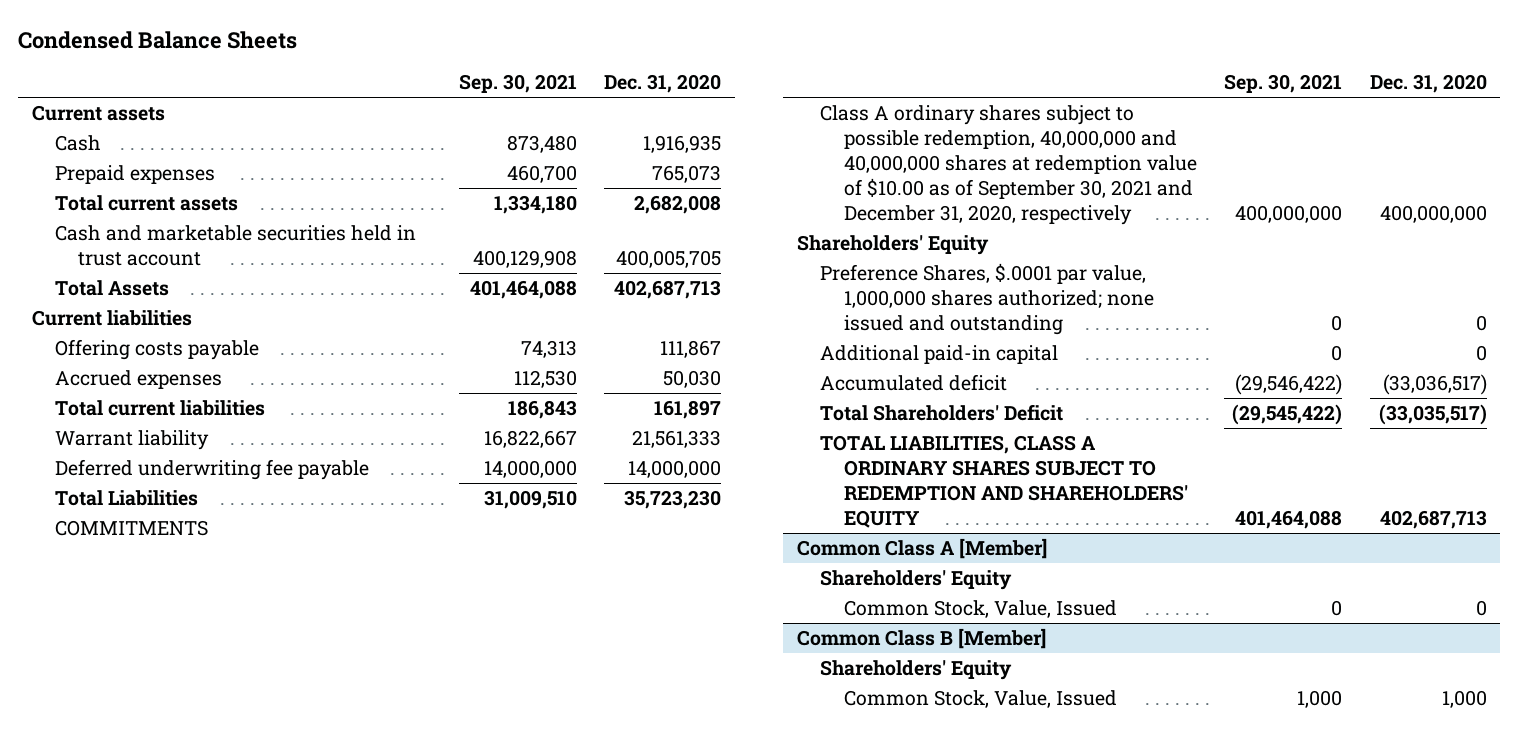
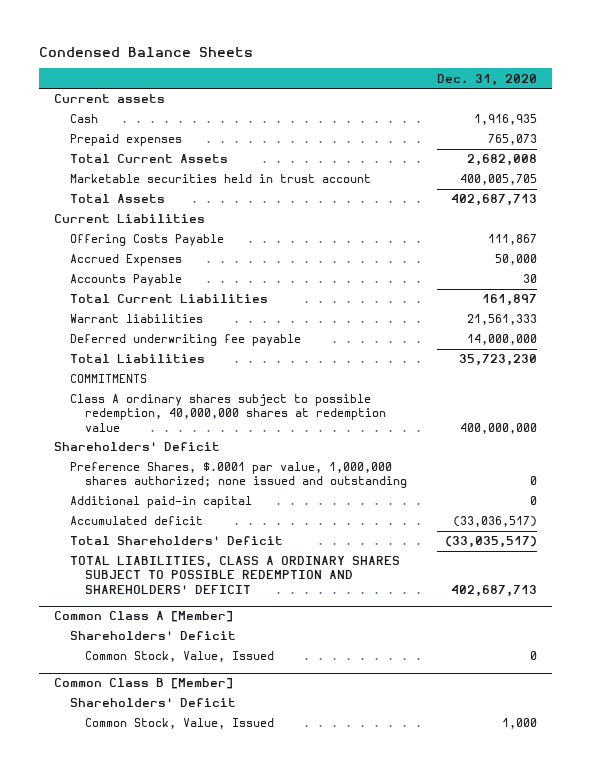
[458,74,577,94] Sep. 30, 2021 -> none
[55,194,239,211] Total current assets -> [69,154,228,164] Total Current Assets
[55,224,417,267] Cash and marketable securities held in trust account -> [69,174,371,184] Marketable securities held in trust account
[31,309,192,326] Current liabilities -> [54,214,206,224] Current Liabilities
[55,338,260,360] Offering costs payable -> [69,234,224,247] Offering Costs Payable
[55,369,223,389] Accrued expenses -> [69,254,182,267] Accrued Expenses
[663,369,722,388] 50,030 -> [494,254,537,266] 50,000
none -> [69,274,182,287] Accounts Payable
[55,399,266,416] Total current liabilities -> [69,294,268,304] Total Current Liabilities
[55,429,210,450] Warrant liability -> [69,314,203,324] Warrant liabilities
[820,104,1197,226] Class A ordinary shares subject to possible redemption, 40,000,000 and 40,000,000 shares at redemption value of $10.00 as of September 30, 2021 and December 31, 2020, respectively -> [69,394,386,432] Class A ordinary shares subject to possible redemption, 40,000,000 shares at redemption value
[797,234,990,255] Shareholders' Equity -> [54,442,221,452] Shareholders' Deficit
[820,434,1188,529] TOTAL LIABILITIES, CLASS A ORDINARY SHARES SUBJECT TO REDEMPTION AND SHAREHOLDERS' EQUITY -> [69,556,400,594] TOTAL LIABILITIES, CLASS A ORDINARY SHARES SUBJECT TO POSSIBLE REDEMPTION AND SHAREHOLDERS' DEFICIT
[820,569,1013,590] Shareholders' Equity -> [69,631,236,641] Shareholders' Deficit
[820,659,1013,680] Shareholders' Equity -> [69,698,236,708] Shareholders' Deficit

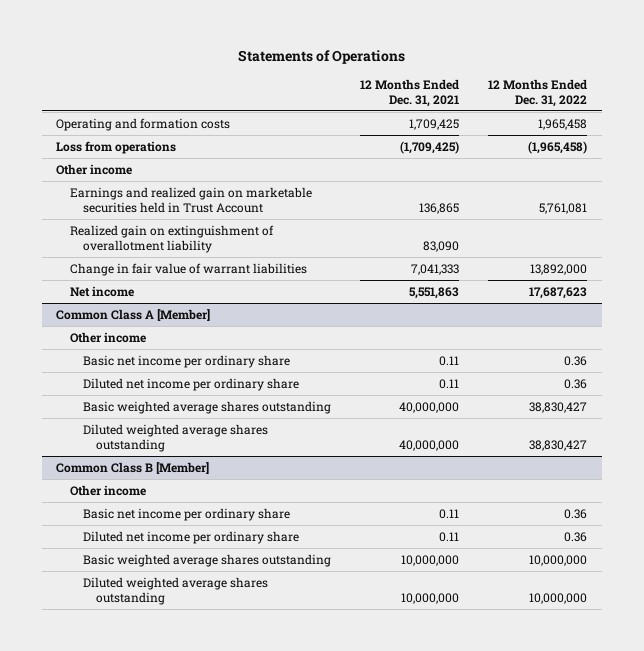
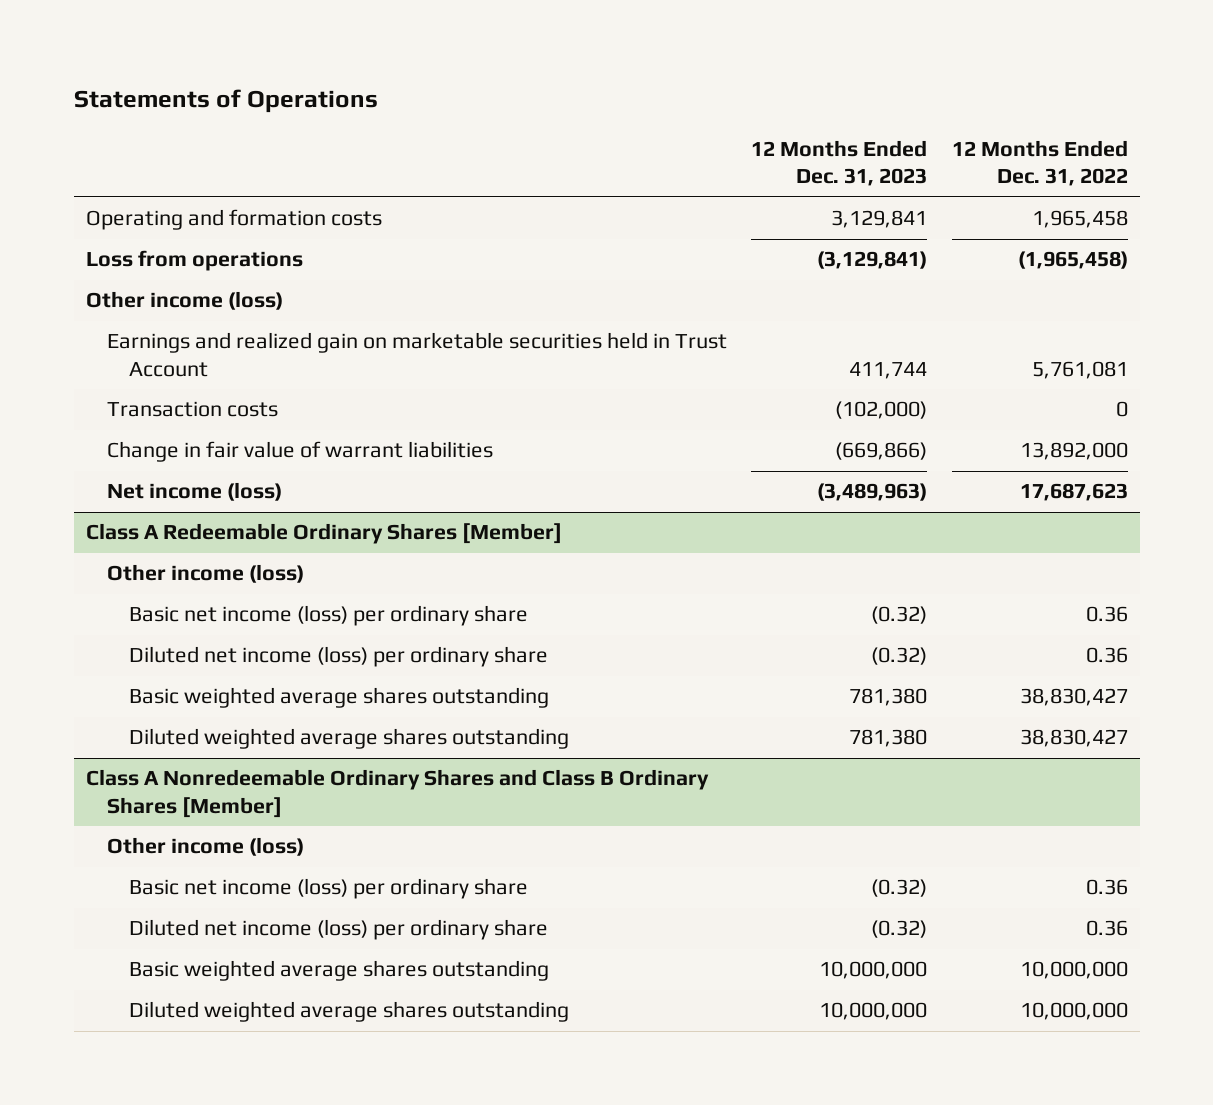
[359,78,459,107] 12 Months Ended Dec. 31, 2021 -> none
none -> [751,139,928,187] 12 Months Ended Dec. 31, 2023
[56,163,133,175] Other income -> [85,291,283,311] Other income (loss)
[69,224,274,253] Realized gain on extinguishment of overallotment liability -> none
none -> [107,401,279,418] Transaction costs
[56,308,211,321] Common Class A [Member] -> none
[69,285,134,297] Net income -> [107,482,283,502] Net income (loss)
none -> [85,523,562,545] Class A Redeemable Ordinary Shares [Member]
[69,331,146,343] Other income -> [107,564,305,584] Other income (loss)
[82,354,290,368] Basic net income per ordinary share -> [128,605,528,627] Basic net income (loss) per ordinary share
[82,377,299,391] Diluted net income per ordinary share -> [128,646,548,668] Diluted net income (loss) per ordinary share
[56,461,210,474] Common Class B [Member] -> none
none -> [85,769,709,818] Class A Nonredeemable Ordinary Shares and Class B Ordinary Shares [Member]
[69,484,146,496] Other income -> [107,837,305,857] Other income (loss)
[82,507,290,521] Basic net income per ordinary share -> [128,878,528,900] Basic net income (loss) per ordinary share
[82,530,299,544] Diluted net income per ordinary share -> [128,919,548,941] Diluted net income (loss) per ordinary share

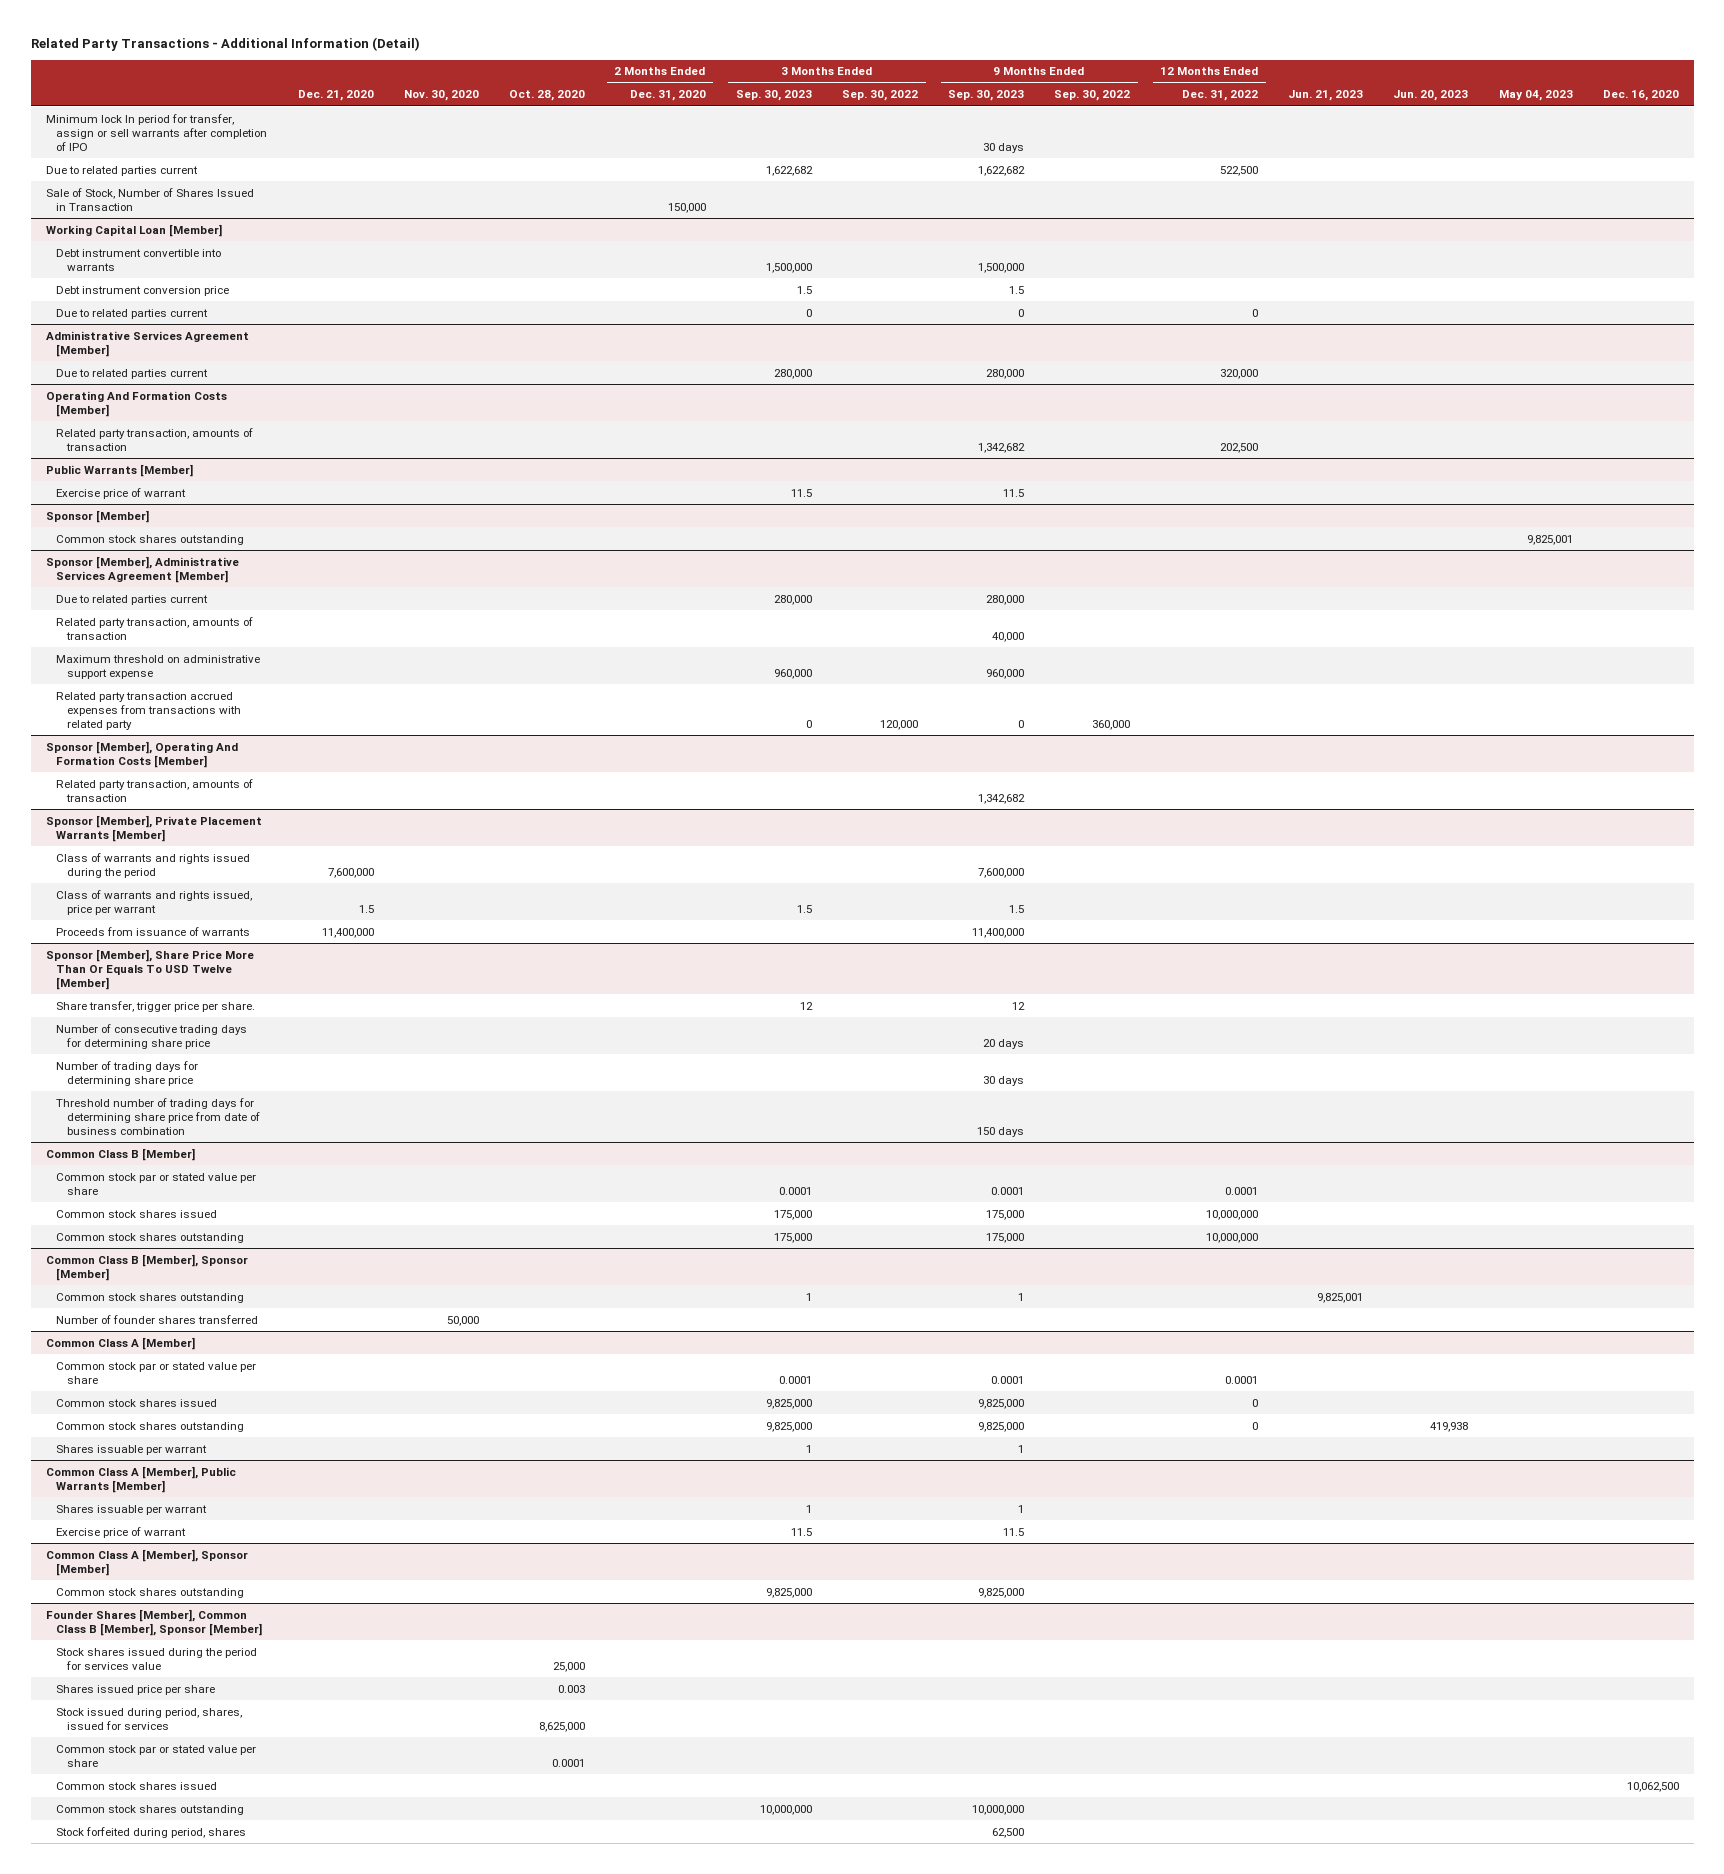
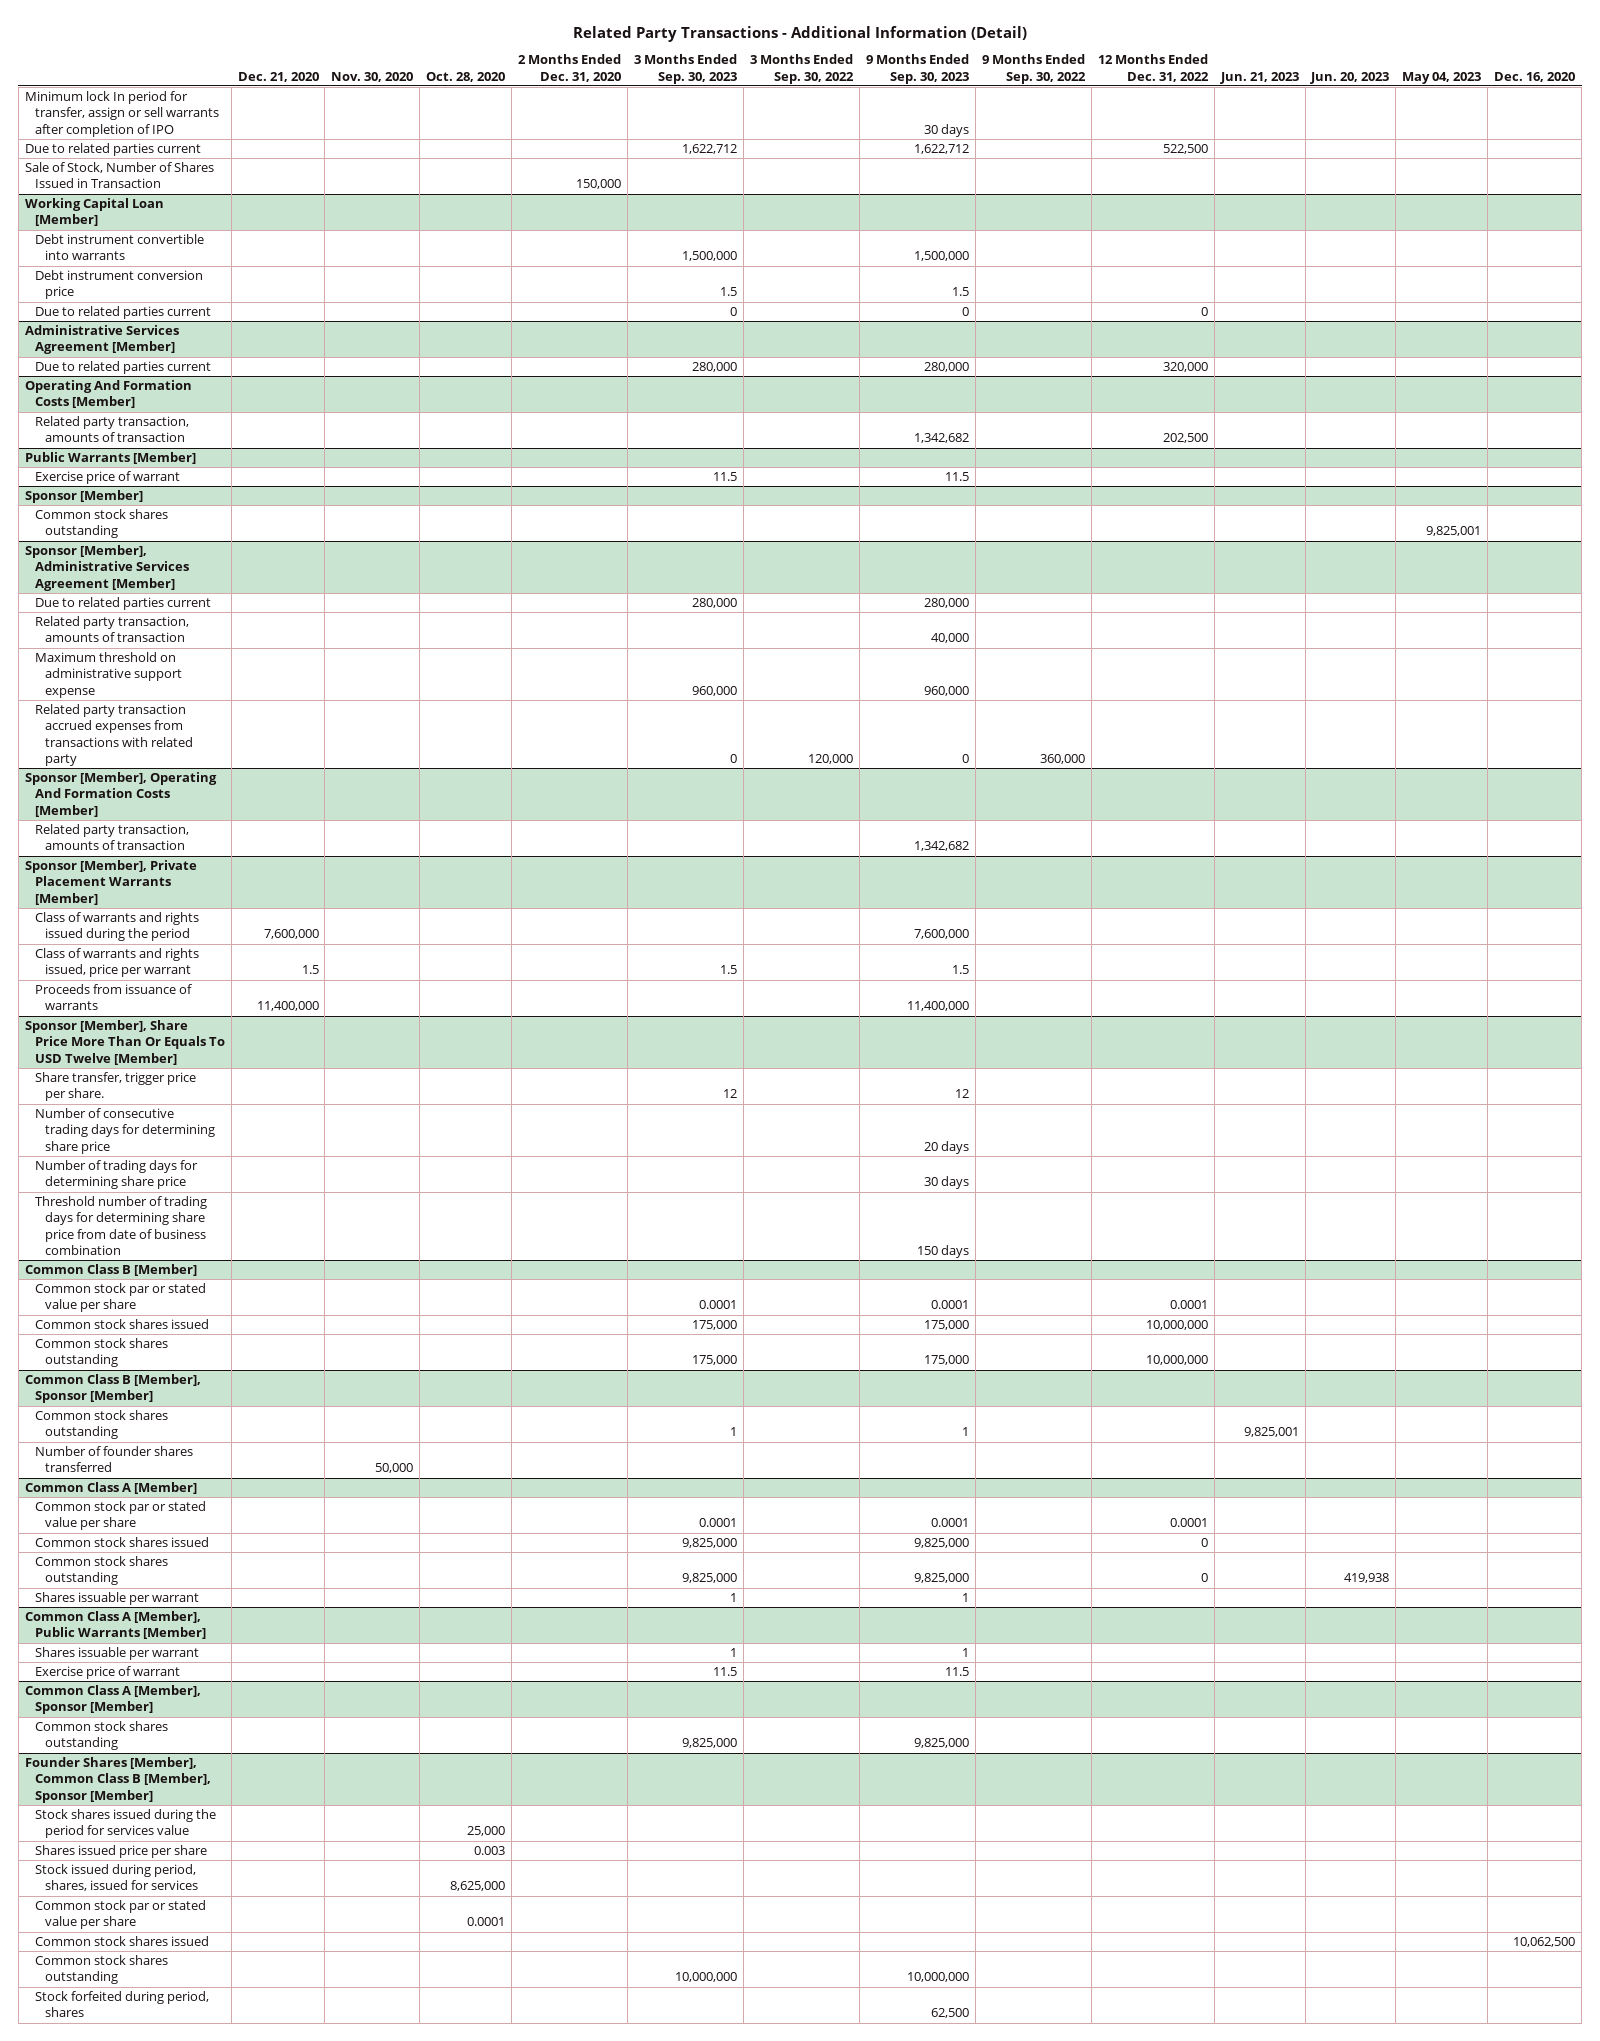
[765,165,813,176] 1,622,682 -> [682,144,738,155] 1,622,712
[978,165,1026,176] 1,622,682 -> [913,144,969,155] 1,622,712

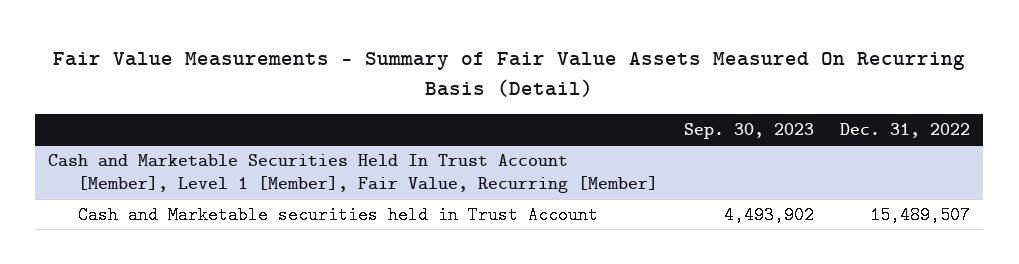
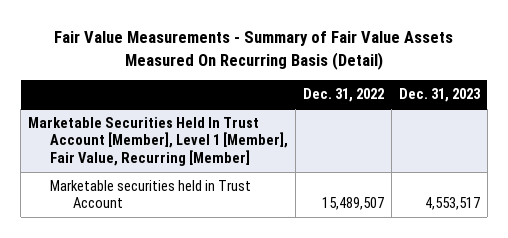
[684,122,815,139] Sep. 30, 2023 -> none
none -> [398,88,481,103] Dec. 31, 2023
[48,153,659,194] Cash and Marketable Securities Held In Trust Account [Member], Level 1 [Member], Fair Value, Recurring [Member] -> [28,117,289,166] Marketable Securities Held In Trust Account [Member], Level 1 [Member], Fair Value, Recurring [Member]
[78,205,599,224] Cash and Marketable securities held in Trust Account -> [50,180,252,209] Marketable securities held in Trust Account

